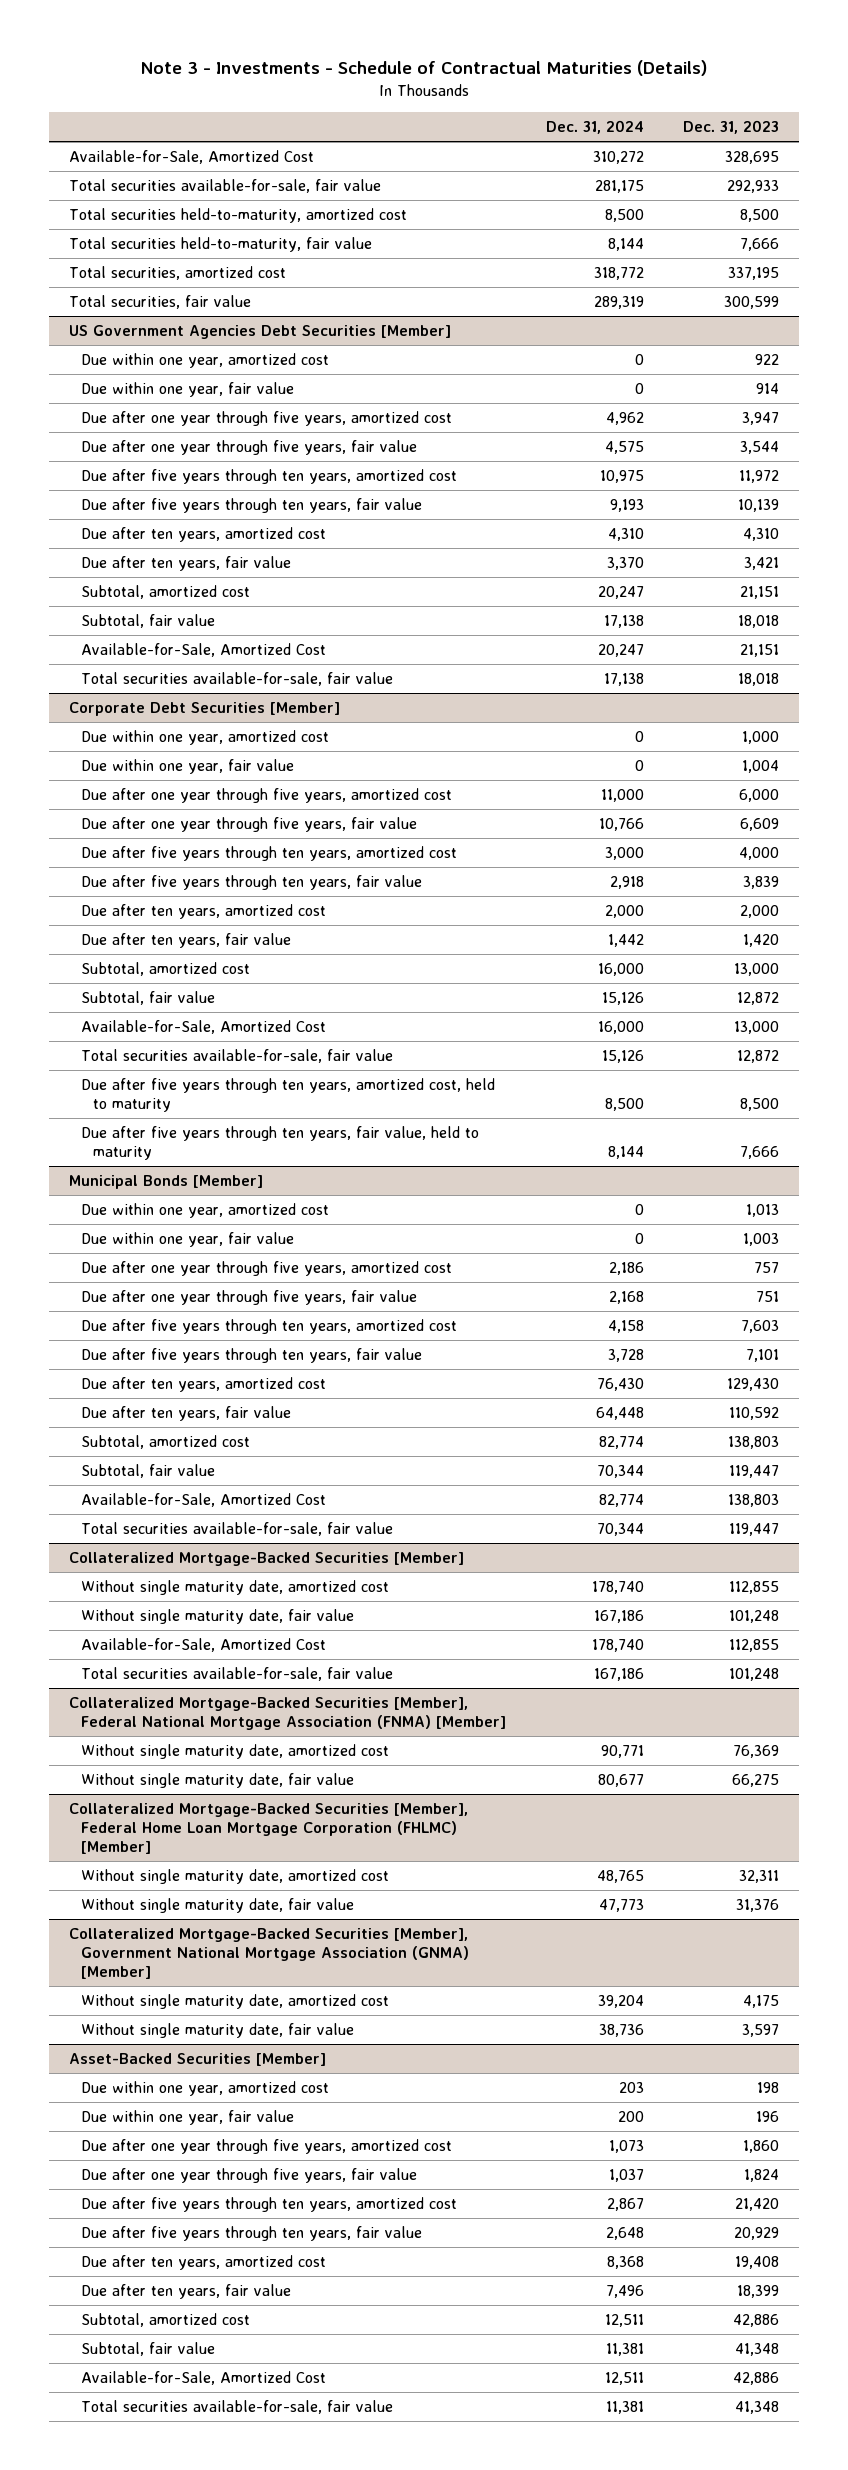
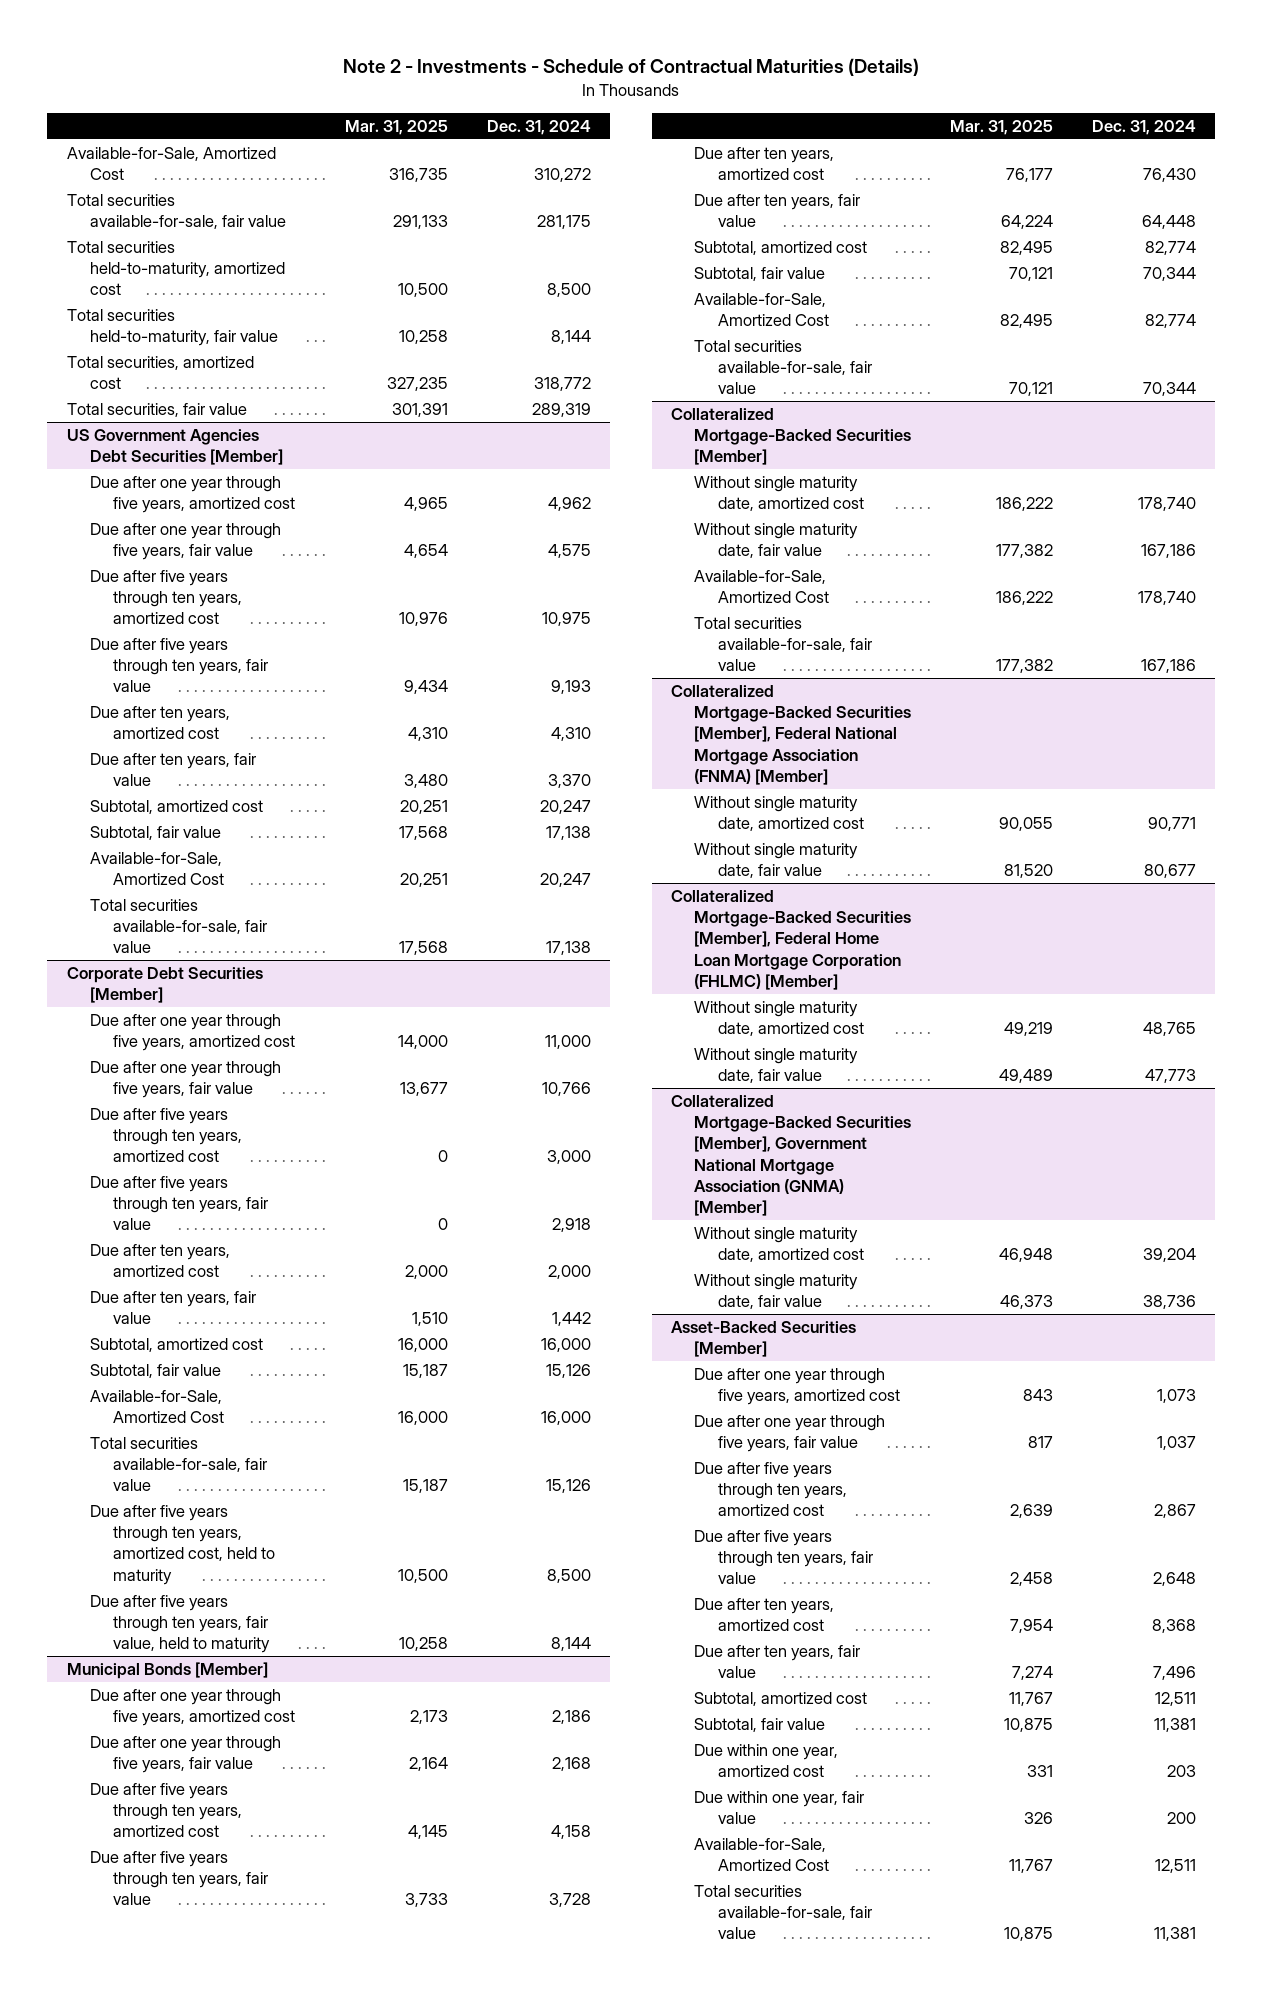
[139,60,707,77] Note 3 - Investments - Schedule of Contractual Maturities (Details) -> [343,58,920,77] Note 2 - Investments - Schedule of Contractual Maturities (Details)
[683,120,780,135] Dec. 31, 2023 -> none
none -> [345,119,449,135] Mar. 31, 2025
[81,353,330,369] Due within one year, amortized cost -> none
[81,382,295,398] Due within one year, fair value -> none
[81,730,330,746] Due within one year, amortized cost -> none
[81,759,295,775] Due within one year, fair value -> none
[81,1203,330,1219] Due within one year, amortized cost -> none
[81,1232,295,1248] Due within one year, fair value -> none
[81,2081,330,2097] Due within one year, amortized cost -> [694,1744,839,1778] Due within one year, amortized cost
[81,2110,295,2126] Due within one year, fair value -> [694,1791,865,1825] Due within one year, fair value

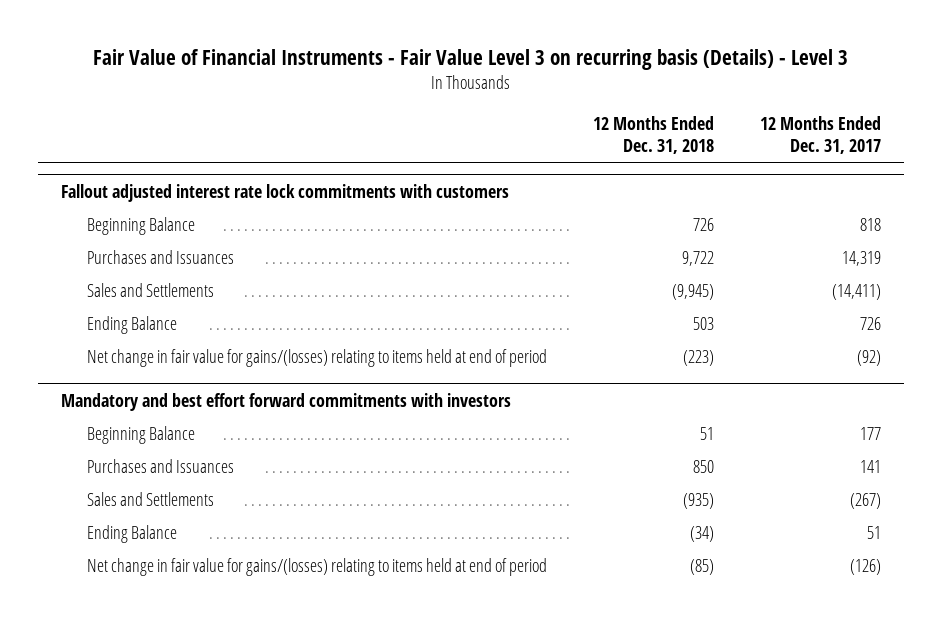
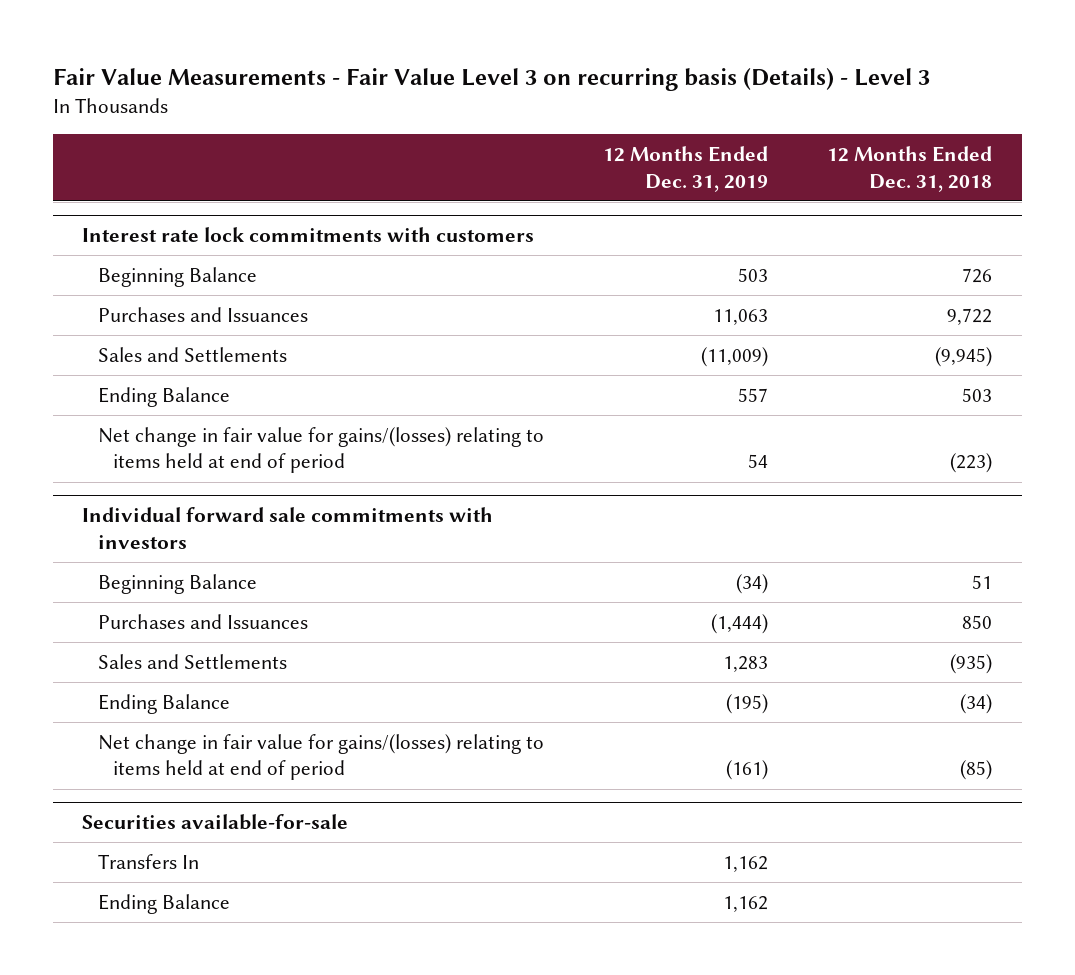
[92,49,848,71] Fair Value of Financial Instruments - Fair Value Level 3 on recurring basis (Details) - Level 3 -> [52,67,930,91] Fair Value Measurements - Fair Value Level 3 on recurring basis (Details) - Level 3
[759,116,881,155] 12 Months Ended Dec. 31, 2017 -> none
none -> [603,145,769,192] 12 Months Ended Dec. 31, 2019
[61,184,510,203] Fallout adjusted interest rate lock commitments with customers -> [82,227,535,243] Interest rate lock commitments with customers
[61,393,512,412] Mandatory and best effort forward commitments with investors -> [82,507,494,549] Individual forward sale commitments with investors
none -> [82,814,349,831] Securities available-for-sale
none -> [97,853,199,869] Transfers In
none -> [97,893,230,914] Ending Balance

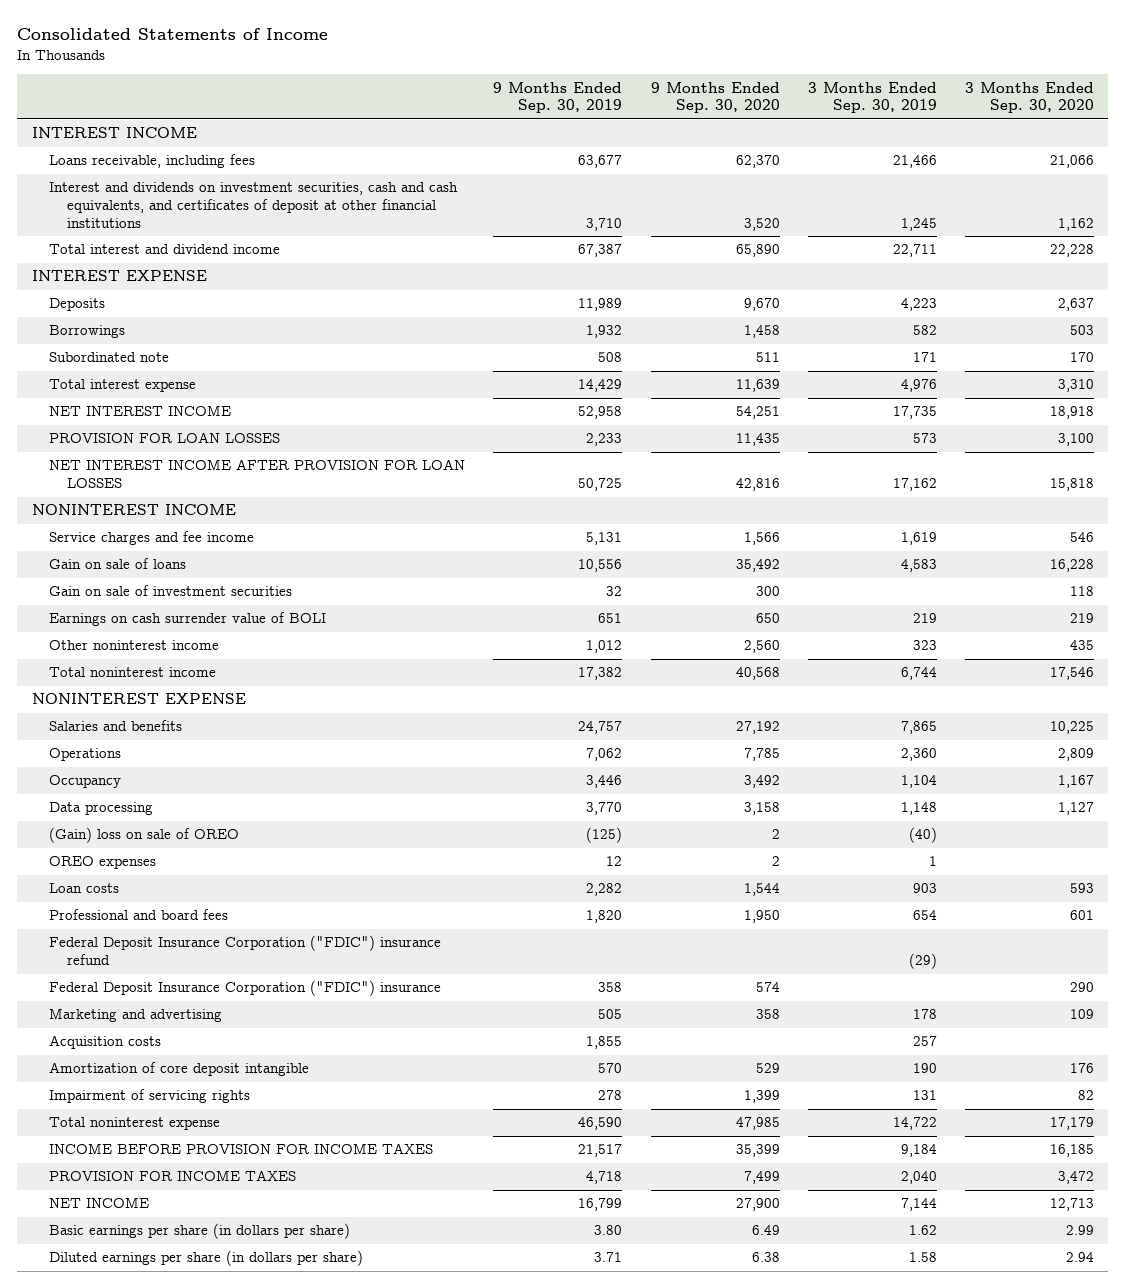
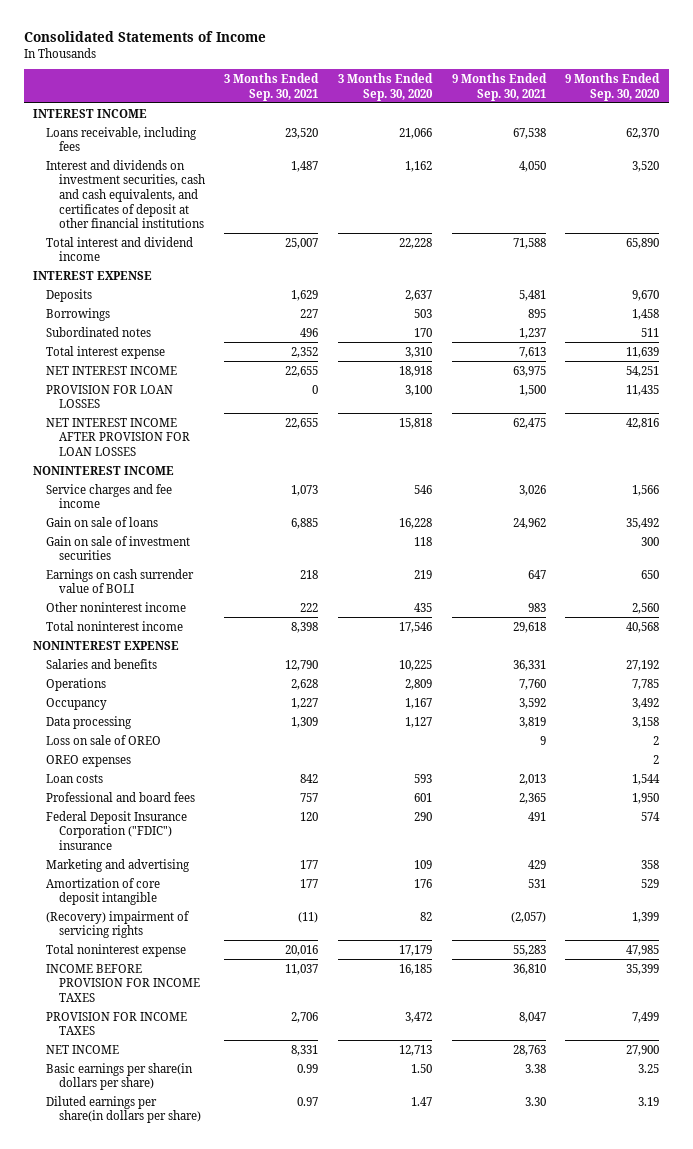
[493,81,623,114] 9 Months Ended Sep. 30, 2019 -> none
[807,81,937,114] 3 Months Ended Sep. 30, 2019 -> none
none -> [224,72,320,101] 3 Months Ended Sep. 30, 2021
none -> [451,72,547,101] 9 Months Ended Sep. 30, 2021
[49,352,170,363] Subordinated note -> [46,326,152,337] Subordinated notes
[49,827,240,844] (Gain) loss on sale of OREO -> [46,734,162,745] Loss on sale of OREO
[49,935,442,966] Federal Deposit Insurance Corporation ("FDIC") insurance refund -> none
[49,1035,162,1050] Acquisition costs -> none
[49,1089,251,1104] Impairment of servicing rights -> [46,910,191,939] (Recovery) impairment of servicing rights
[49,1223,351,1240] Basic earnings per share (in dollars per share) -> [46,1062,194,1091] Basic earnings per share(in dollars per share)
[751,1225,780,1236] 6.49 -> [638,1063,660,1073] 3.25
[1065,1225,1094,1236] 2.99 -> [410,1063,432,1073] 1.50
[49,1250,364,1267] Diluted earnings per share (in dollars per share) -> [46,1095,201,1124] Diluted earnings per share(in dollars per share)
[751,1252,780,1263] 6.38 -> [638,1096,660,1106] 3.19
[1065,1252,1094,1263] 2.94 -> [410,1096,432,1106] 1.47

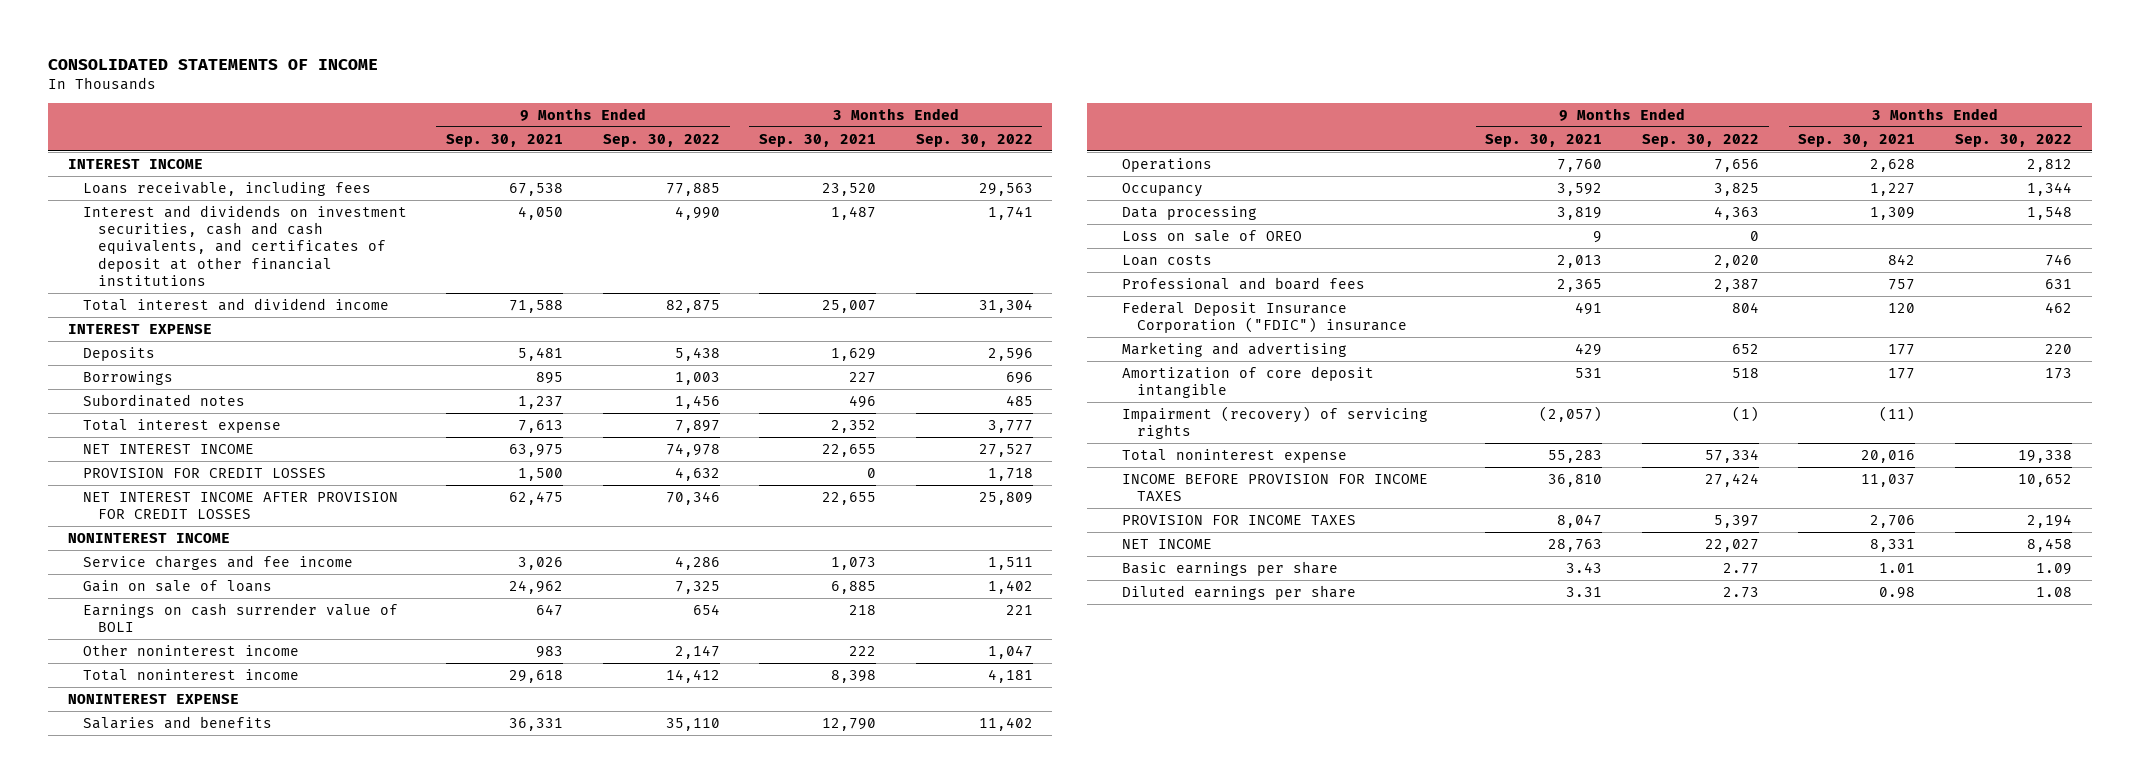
[23,30,266,42] Consolidated Statements of Income -> [48,59,379,71] CONSOLIDATED STATEMENTS OF INCOME
[337,72,433,101] 3 Months Ended Sep. 30, 2020 -> none
[565,72,661,101] 9 Months Ended Sep. 30, 2020 -> none
none -> [602,133,720,147] Sep. 30, 2022
none -> [915,133,1033,147] Sep. 30, 2022
[46,384,174,409] PROVISION FOR LOAN LOSSES -> [82,467,326,478] PROVISION FOR CREDIT LOSSES
[46,417,190,456] NET INTEREST INCOME AFTER PROVISION FOR LOAN LOSSES -> [82,491,398,520] NET INTEREST INCOME AFTER PROVISION FOR CREDIT LOSSES
[46,535,191,561] Gain on sale of investment securities -> none
[46,754,132,767] OREO expenses -> none
[46,910,191,939] (Recovery) impairment of servicing rights -> [1121,405,1428,440] Impairment (recovery) of servicing rights
[46,1062,194,1091] Basic earnings per share(in dollars per share) -> [1121,560,1338,576] Basic earnings per share
[297,1063,319,1073] 0.99 -> [1879,562,1916,573] 1.01
[524,1063,546,1073] 3.38 -> [1566,561,1603,573] 3.43
[46,1095,201,1124] Diluted earnings per share(in dollars per share) -> [1121,584,1356,600] Diluted earnings per share
[297,1096,319,1106] 0.97 -> [1879,586,1916,599] 0.98
[524,1096,546,1106] 3.30 -> [1566,586,1603,597] 3.31

